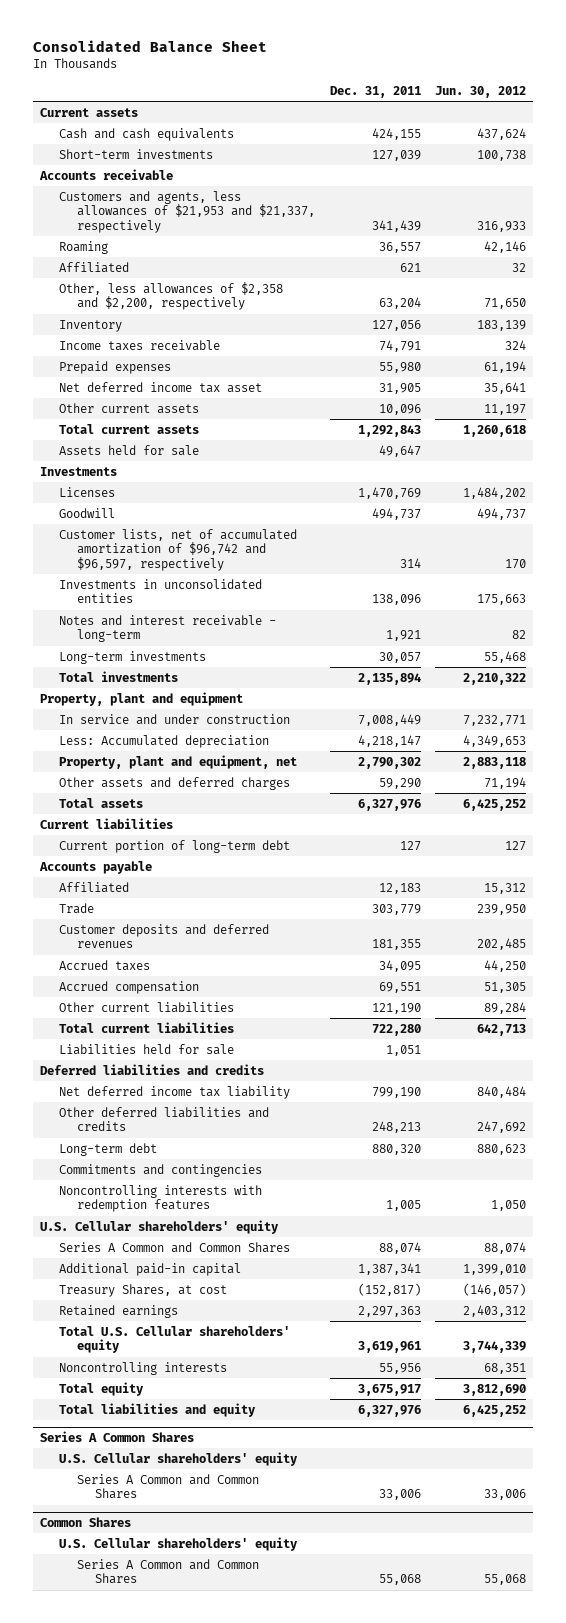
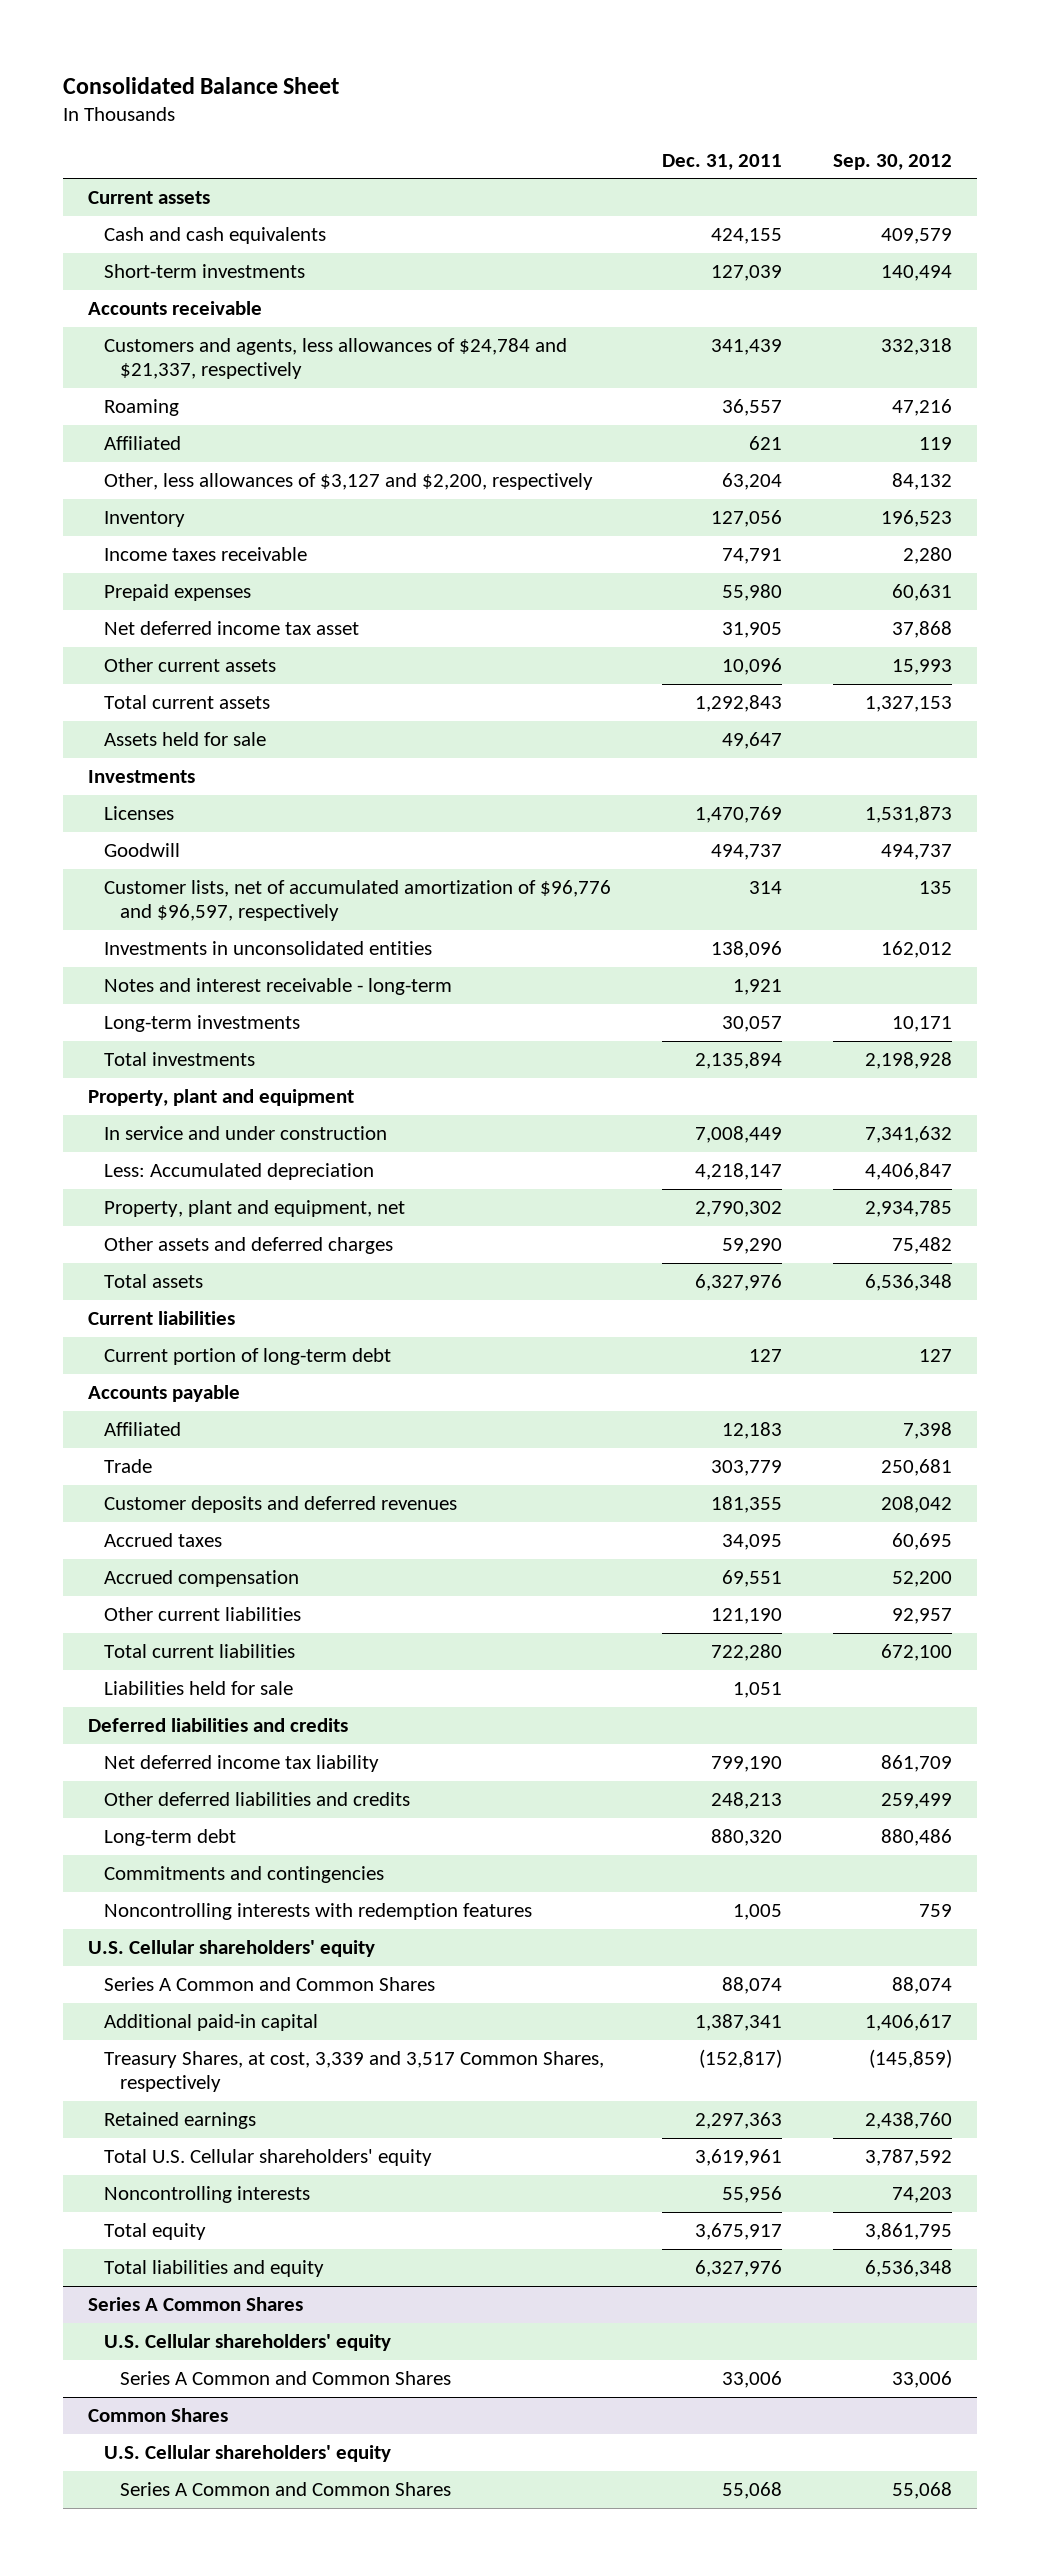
[435,85,527,98] Jun. 30, 2012 -> none
none -> [832,153,952,170] Sep. 30, 2012
[58,190,316,233] Customers and agents, less allowances of $21,953 and $21,337, respectively -> [104,337,568,380] Customers and agents, less allowances of $24,784 and $21,337, respectively
[58,281,283,311] Other, less allowances of $2,358 and $2,200, respectively -> [104,472,594,490] Other, less allowances of $3,127 and $2,200, respectively
[58,528,297,571] Customer lists, net of accumulated amortization of $96,742 and $96,597, respectively -> [104,879,612,922] Customer lists, net of accumulated amortization of $96,776 and $96,597, respectively
[58,1283,227,1297] Treasury Shares, at cost -> [104,2050,605,2093] Treasury Shares, at cost, 3,339 and 3,517 Common Shares, respectively

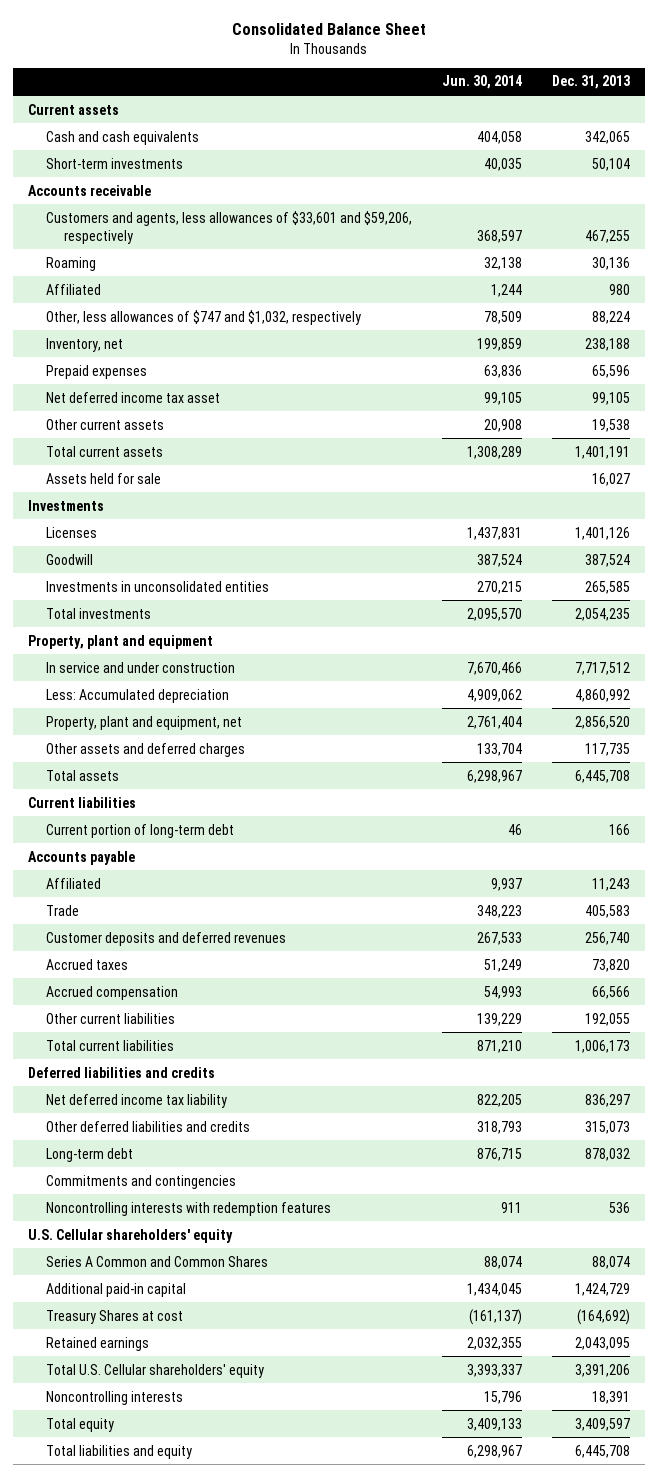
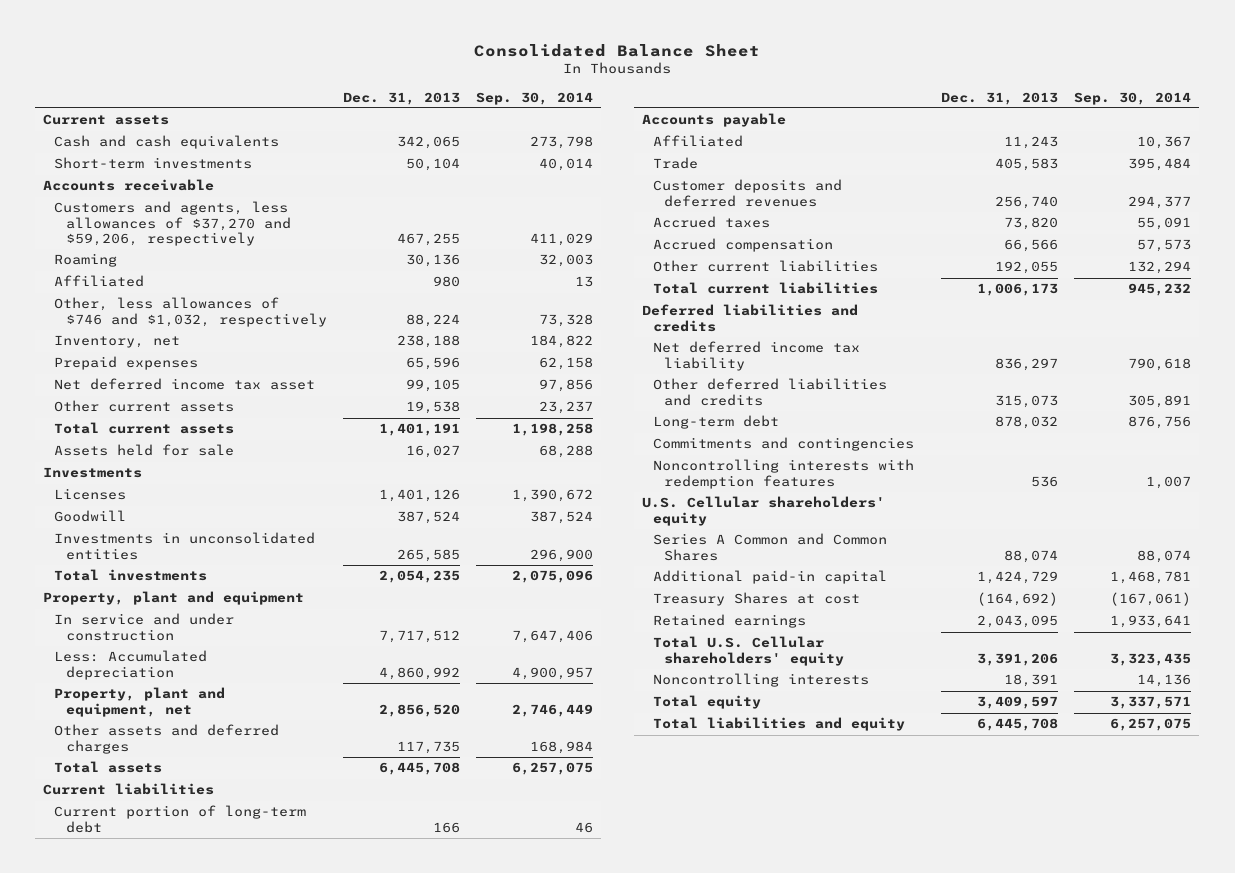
[441,75,522,90] Jun. 30, 2014 -> none
none -> [475,91,593,105] Sep. 30, 2014
[46,210,413,244] Customers and agents, less allowances of $33,601 and $59,206, respectively -> [54,201,291,246] Customers and agents, less allowances of $37,270 and $59,206, respectively
[46,309,362,325] Other, less allowances of $747 and $1,032, respectively -> [54,297,327,327] Other, less allowances of $746 and $1,032, respectively

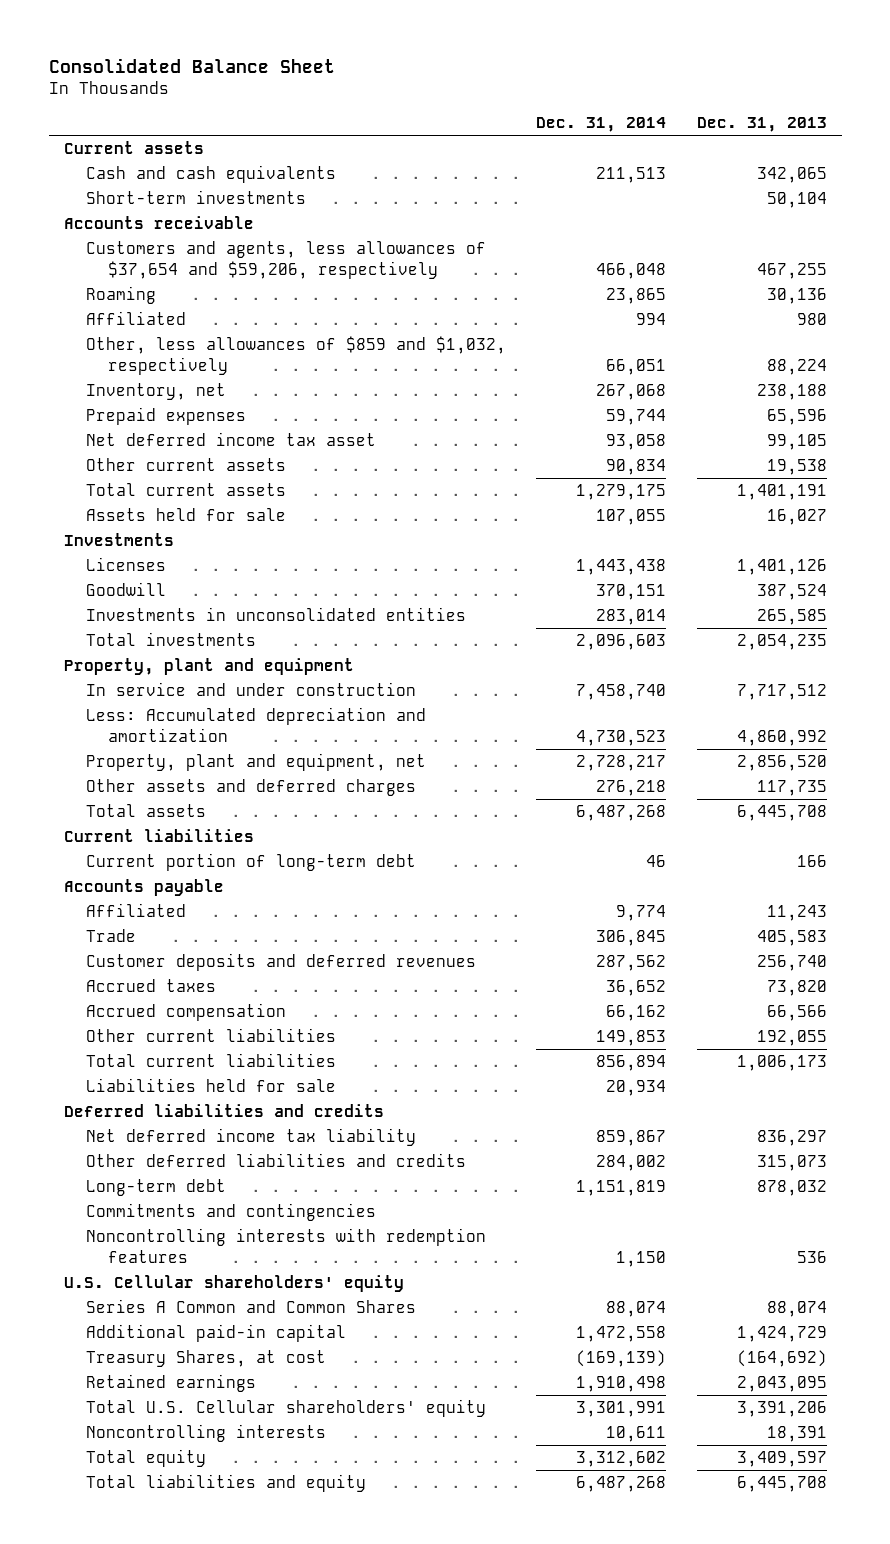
[475,91,593,105] Sep. 30, 2014 -> none
none -> [536,117,667,133] Dec. 31, 2014
[54,201,291,246] Customers and agents, less allowances of $37,270 and $59,206, respectively -> [85,241,486,279] Customers and agents, less allowances of $37,654 and $59,206, respectively
[54,297,327,327] Other, less allowances of $746 and $1,032, respectively -> [85,336,506,375] Other, less allowances of $859 and $1,032, respectively
[54,650,208,680] Less: Accumulated depreciation -> [85,707,426,742] Less: Accumulated depreciation and amortization
none -> [85,1078,336,1093] Liabilities held for sale
[652,592,860,607] Treasury Shares at cost -> [85,1350,326,1368] Treasury Shares, at cost

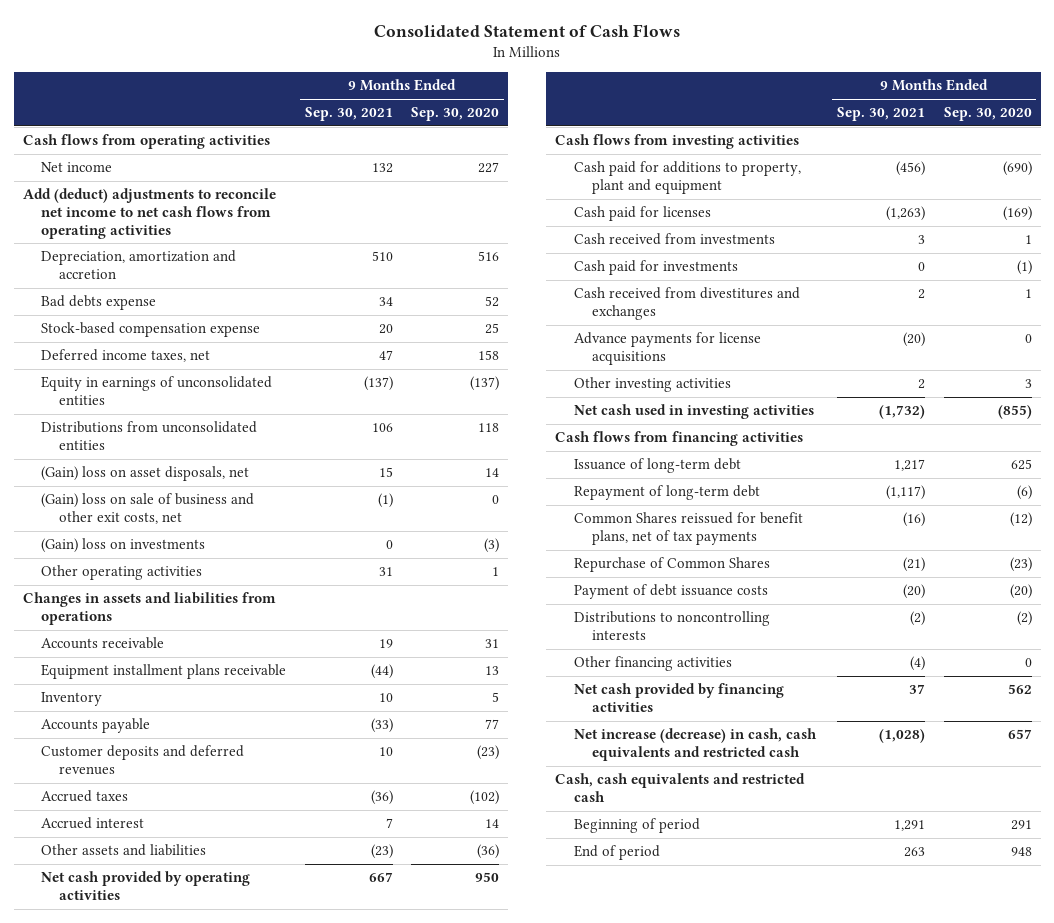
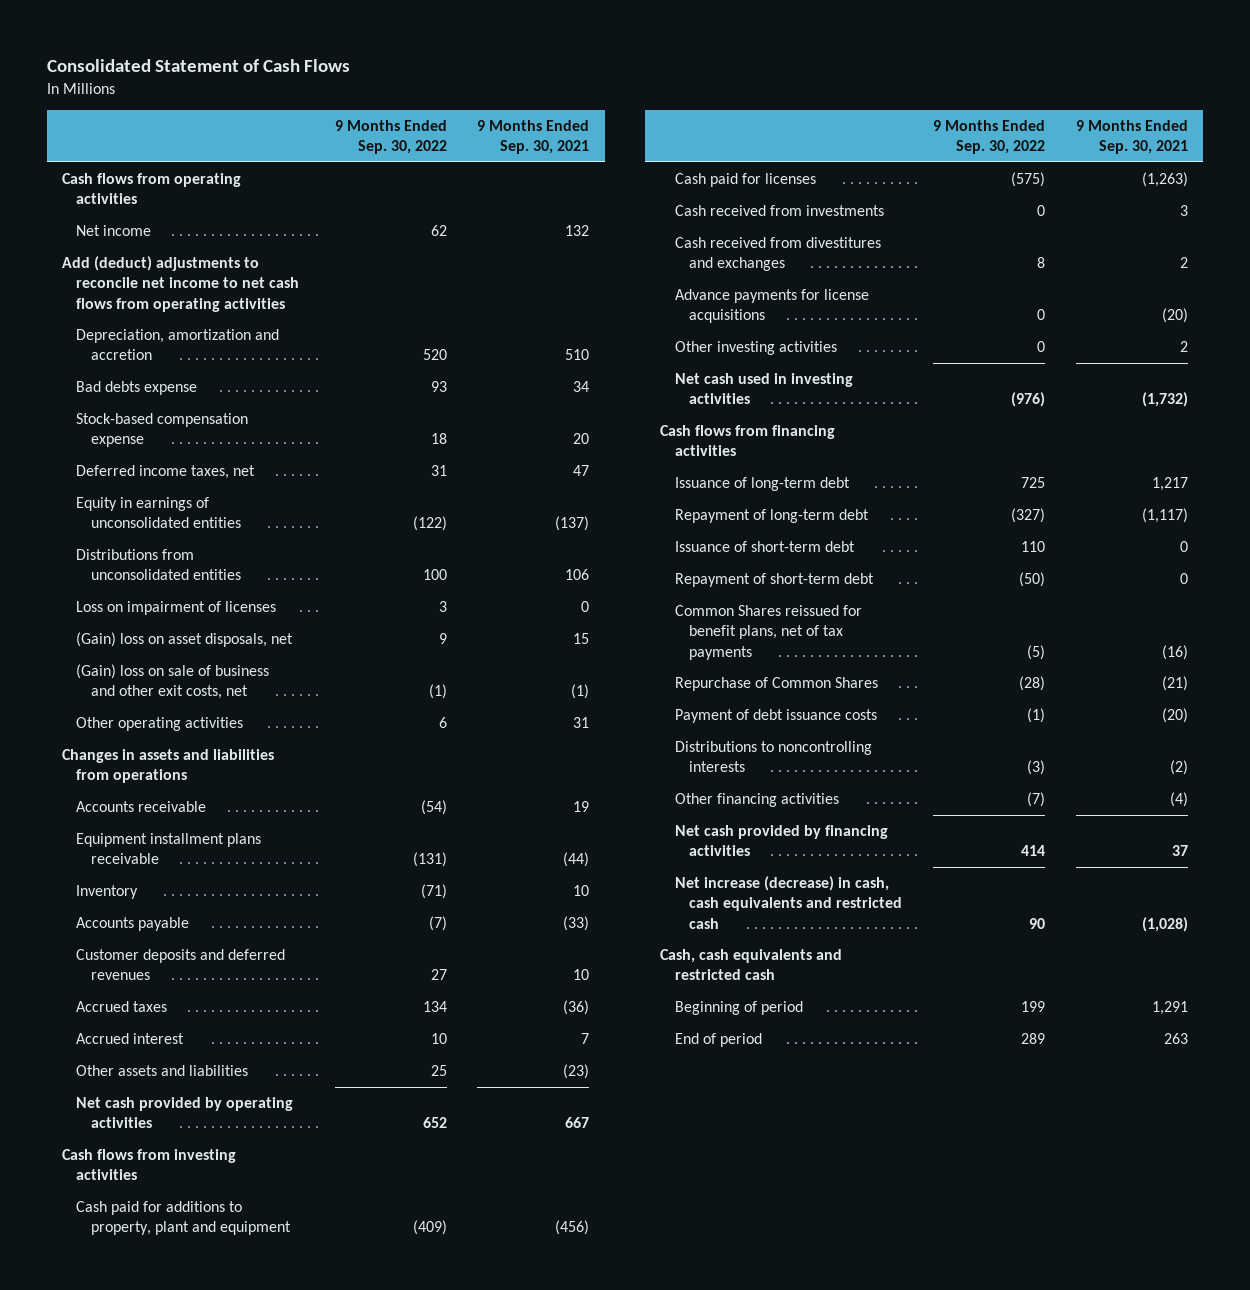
[411,107,500,122] Sep. 30, 2020 -> none
none -> [334,119,447,155] 9 Months Ended Sep. 30, 2022
none -> [76,601,277,616] Loss on impairment of licenses
[41,538,206,554] (Gain) loss on investments -> none
[573,260,738,276] Cash paid for investments -> none
none -> [674,541,855,553] Issuance of short-term debt
none -> [674,573,874,588] Repayment of short-term debt

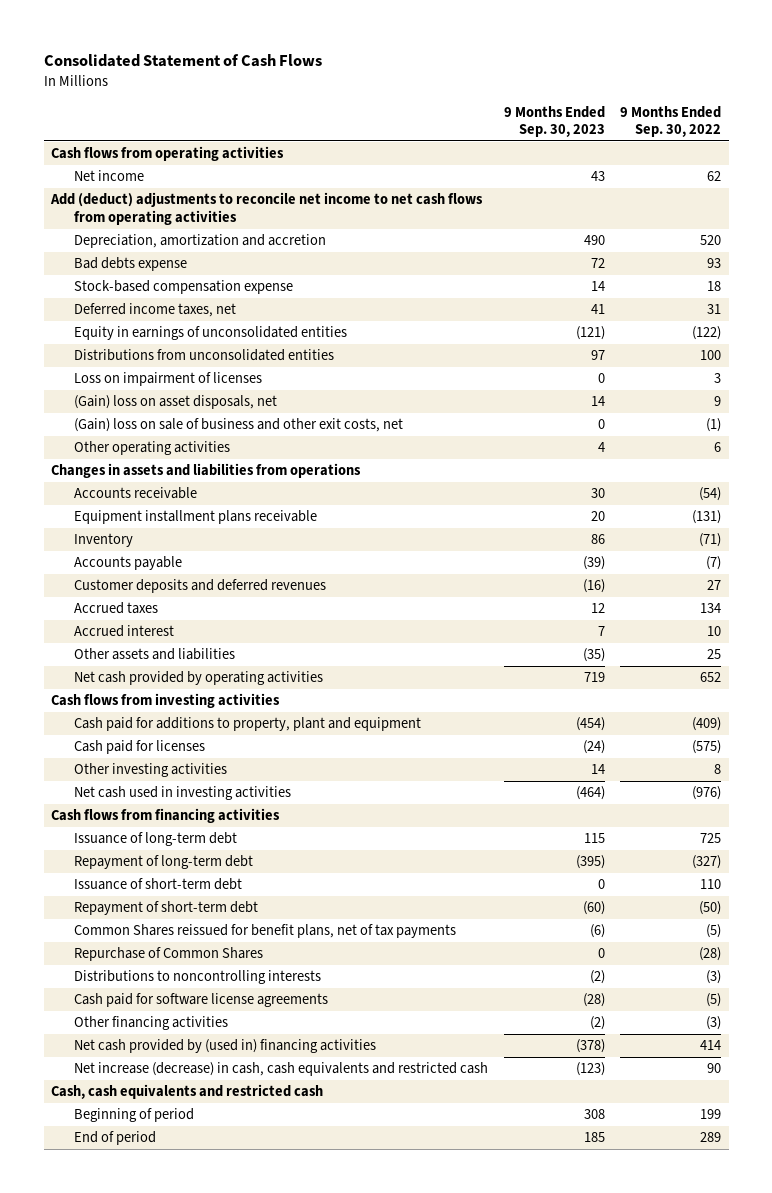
[477,119,590,155] 9 Months Ended Sep. 30, 2021 -> none
none -> [503,105,605,138] 9 Months Ended Sep. 30, 2023
[674,205,884,217] Cash received from investments -> none
[674,237,881,272] Cash received from divestitures and exchanges -> none
[674,289,869,324] Advance payments for license acquisitions -> none
[1037,341,1046,353] 0 -> [713,764,721,775] 8
[674,709,877,724] Payment of debt issuance costs -> none
none -> [74,993,329,1008] Cash paid for software license agreements
[1027,792,1046,808] (7) -> [705,1016,721,1031] (3)
[674,825,888,857] Net cash provided by financing activities -> [74,1039,377,1054] Net cash provided by (used in) financing activities

